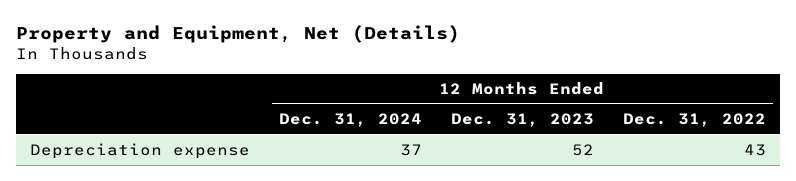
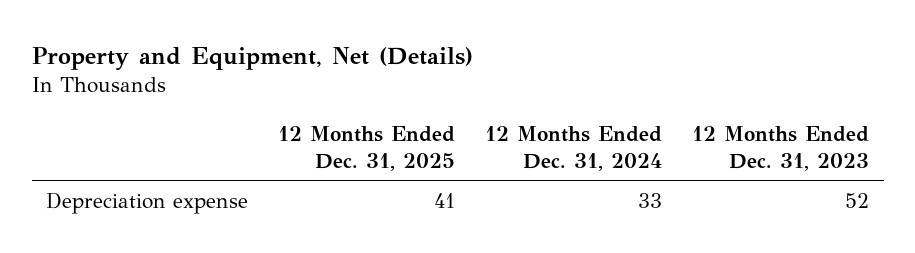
[622,112,766,127] Dec. 31, 2022 -> none
none -> [278,125,456,171] 12 Months Ended Dec. 31, 2025
[400,144,423,157] 37 -> [638,193,663,209] 33

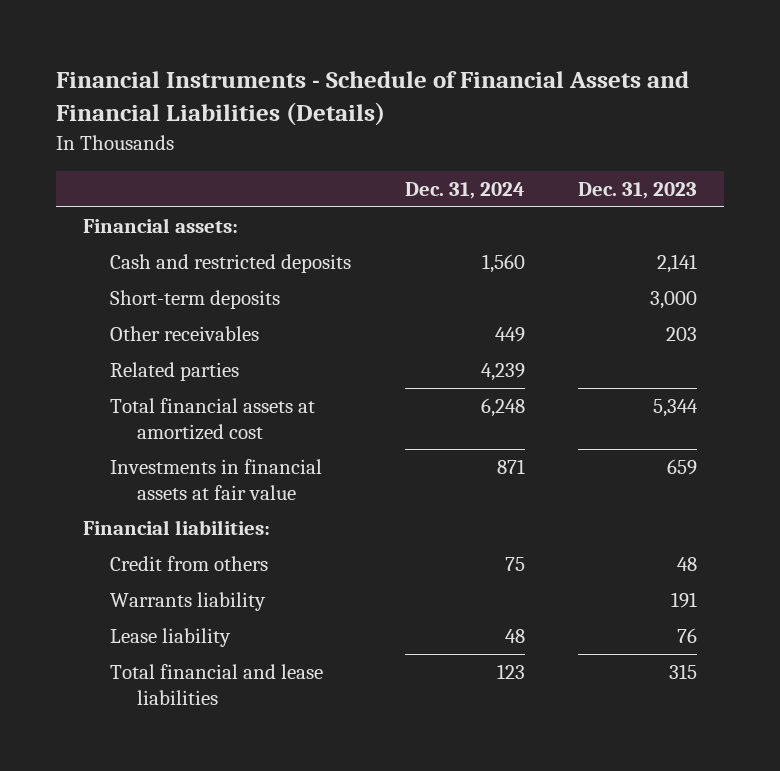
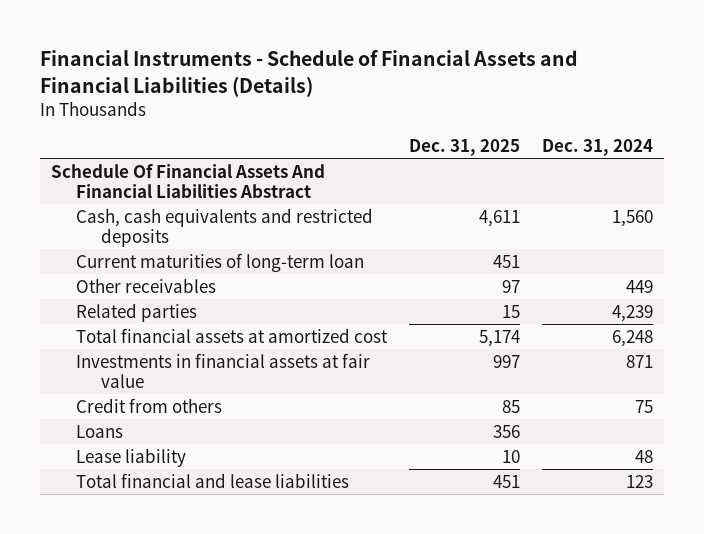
[578,182,698,200] Dec. 31, 2023 -> none
none -> [408,138,520,156] Dec. 31, 2025
[82,218,238,234] Financial assets: -> none
[109,290,280,310] Short-term deposits -> none
none -> [50,163,325,198] Schedule Of Financial Assets And Financial Liabilities Abstract
[109,254,351,274] Cash and restricted deposits -> [76,207,374,247] Cash, cash equivalents and restricted deposits
none -> [76,252,365,272] Current maturities of long-term loan
[82,520,270,536] Financial liabilities: -> none
[109,592,266,612] Warrants liability -> none
none -> [76,424,124,438] Loans

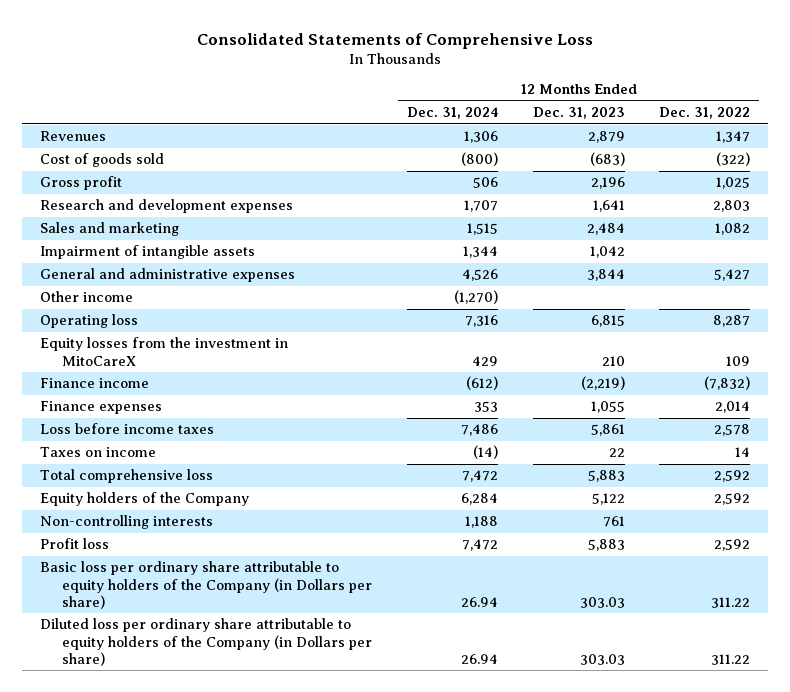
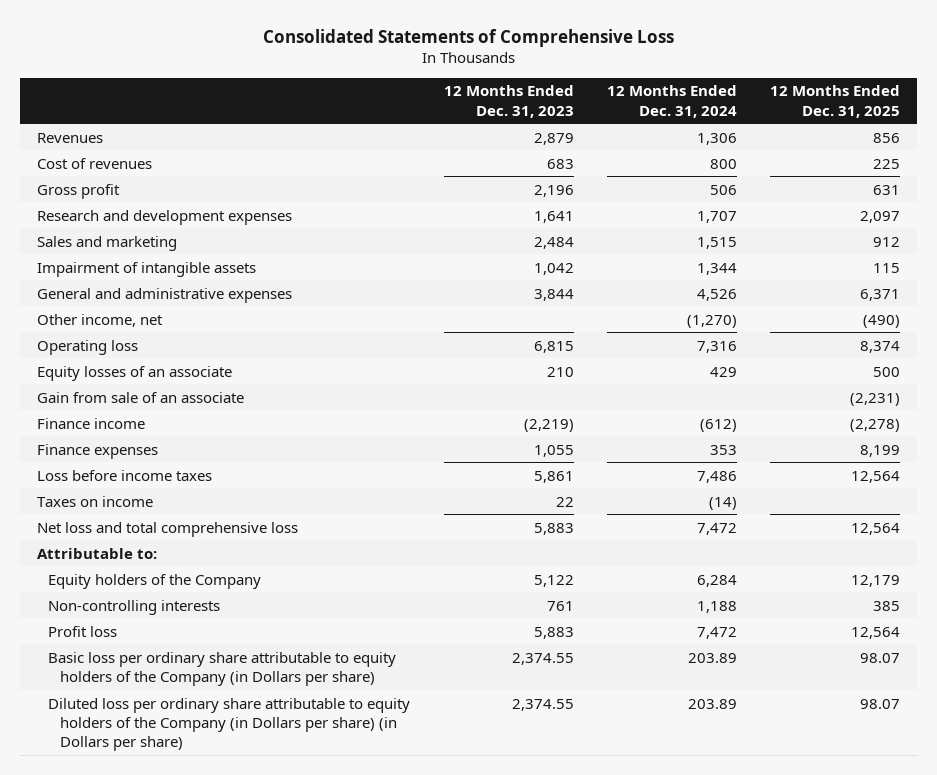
[659,107,751,120] Dec. 31, 2022 -> none
none -> [770,85,901,118] 12 Months Ended Dec. 31, 2025
[39,153,164,168] Cost of goods sold -> [36,157,152,169] Cost of revenues
[460,152,498,167] (800) -> [710,158,738,169] 800
[589,152,625,167] (683) -> [546,158,574,169] 683
[39,291,133,303] Other income -> [36,313,163,327] Other income, net
[39,337,288,366] Equity losses from the investment in MitoCareX -> [36,365,232,381] Equity losses of an associate
none -> [36,391,244,403] Gain from sale of an associate
[39,469,213,484] Total comprehensive loss -> [36,521,298,537] Net loss and total comprehensive loss
none -> [36,547,157,559] Attributable to:
[460,596,498,607] 26.94 -> [688,652,738,663] 203.89
[579,596,625,608] 303.03 -> [511,652,574,665] 2,374.55
[39,618,373,666] Diluted loss per ordinary share attributable to equity holders of the Company (in Dollars per share) -> [48,697,411,751] Diluted loss per ordinary share attributable to equity holders of the Company (in Dollars per share) (in Dollars per share)
[460,653,498,664] 26.94 -> [688,698,738,709] 203.89
[579,653,625,665] 303.03 -> [511,698,574,711] 2,374.55

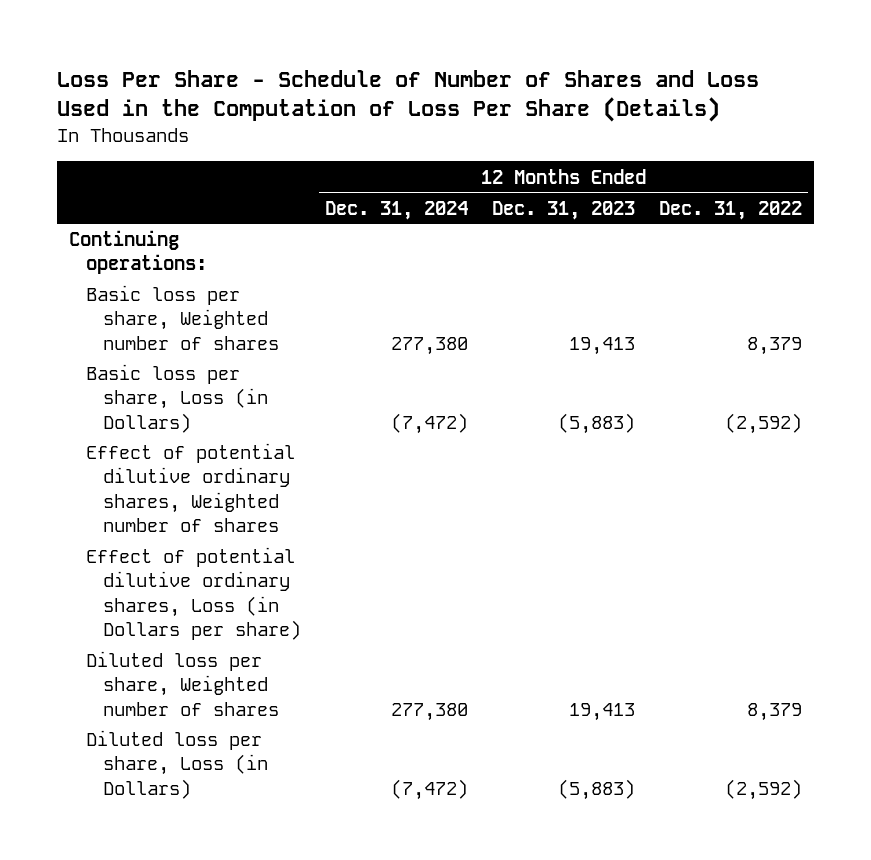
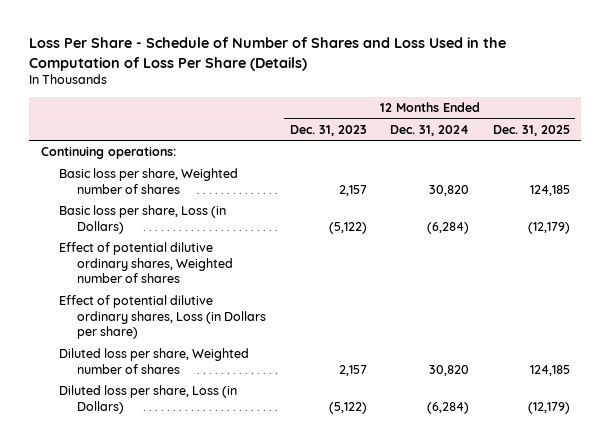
[659,200,803,220] Dec. 31, 2022 -> none
none -> [492,124,570,136] Dec. 31, 2025
[391,336,469,355] 277,380 -> [429,184,470,196] 30,820
[569,336,636,355] 19,413 -> [338,184,367,196] 2,157
[391,412,469,434] (7,472) -> [427,221,470,234] (6,284)
[558,412,636,434] (5,883) -> [328,221,367,234] (5,122)
[391,702,469,721] 277,380 -> [429,364,470,376] 30,820
[569,702,636,721] 19,413 -> [338,364,367,376] 2,157
[391,778,469,800] (7,472) -> [427,401,470,414] (6,284)
[558,778,636,800] (5,883) -> [328,401,367,414] (5,122)

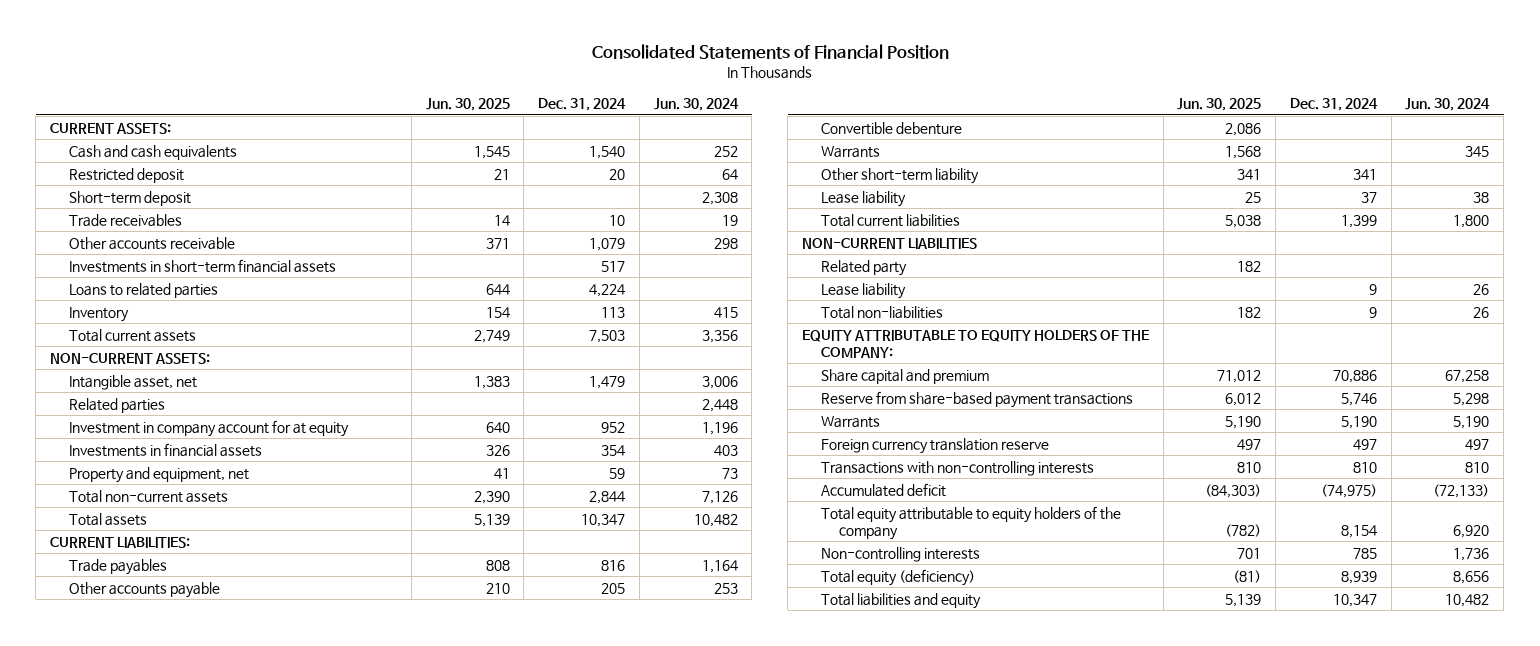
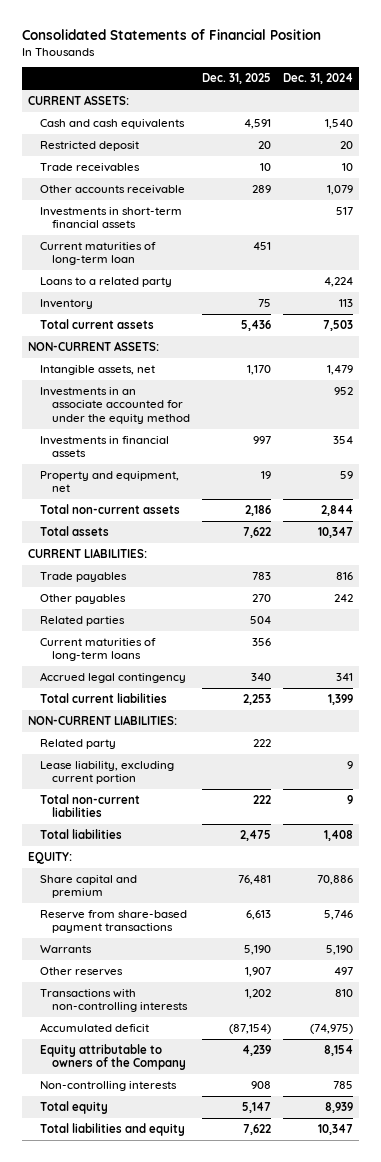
[425,98,510,112] Jun. 30, 2025 -> none
[653,98,739,112] Jun. 30, 2024 -> none
none -> [201,73,271,85] Dec. 31, 2025
[68,190,191,206] Short-term deposit -> none
none -> [40,242,157,266] Current maturities of long-term loan
[68,282,218,298] Loans to related parties -> [40,277,173,288] Loans to a related party
[68,374,197,390] Intangible asset, net -> [40,365,156,376] Intangible assets, net
[68,419,349,437] Investment in company account for at equity -> [40,387,190,424] Investments in an associate accounted for under the equity method
[820,121,962,135] Convertible debenture -> none
[820,145,880,158] Warrants -> none
[820,190,906,207] Lease liability -> none
[68,581,220,598] Other accounts payable -> [40,594,127,605] Other payables
[601,582,626,594] 205 -> [333,594,353,603] 242
[68,397,165,413] Related parties -> [40,616,126,627] Related parties
none -> [40,638,157,662] Current maturities of long-term loans
[820,167,979,184] Other short-term liability -> [40,672,187,684] Accrued legal contingency
[801,237,977,249] NON-CURRENT LIABILITIES -> [28,715,178,726] NON-CURRENT LIABILITIES:
[820,282,906,299] Lease liability -> [40,761,175,785] Lease liability, excluding current portion
[820,305,943,319] Total non-liabilities -> [40,794,141,818] Total non-current liabilities
none -> [40,829,123,840] Total liabilities
[801,329,1149,358] EQUITY ATTRIBUTABLE TO EQUITY HOLDERS OF THE COMPANY: -> [28,852,73,865] EQUITY:
[820,437,1049,454] Foreign currency translation reserve -> [40,967,124,977] Other reserves
[820,505,1121,540] Total equity attributable to equity holders of the company -> [40,1044,186,1071] Equity attributable to owners of the Company
[820,568,975,586] Total equity (deficiency) -> [40,1101,109,1115] Total equity

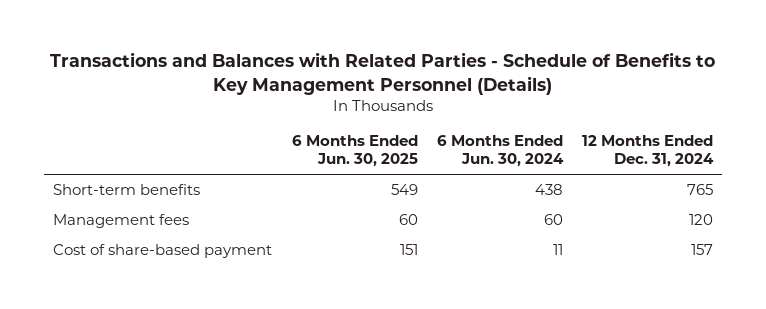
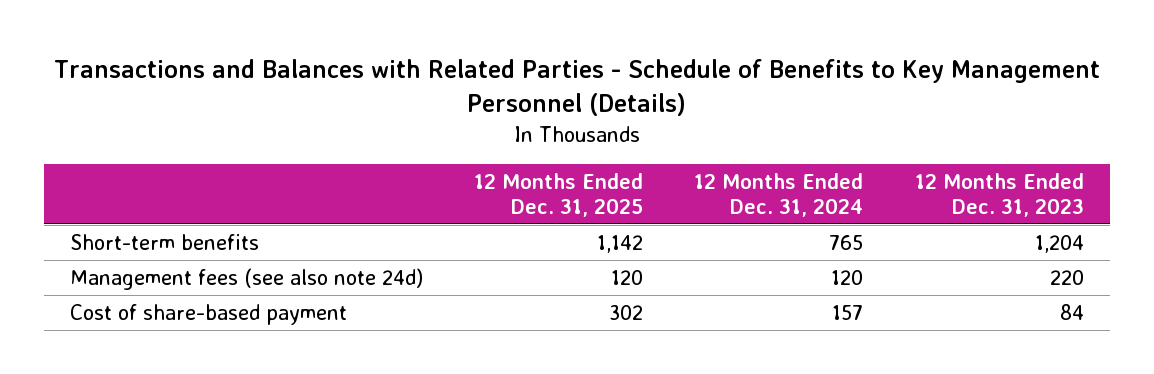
[291,135,418,168] 6 Months Ended Jun. 30, 2025 -> none
[436,135,564,168] 6 Months Ended Jun. 30, 2024 -> none
none -> [474,172,644,217] 12 Months Ended Dec. 31, 2025
none -> [914,172,1084,217] 12 Months Ended Dec. 31, 2023
[53,214,190,229] Management fees -> [69,267,423,290] Management fees (see also note 24d)

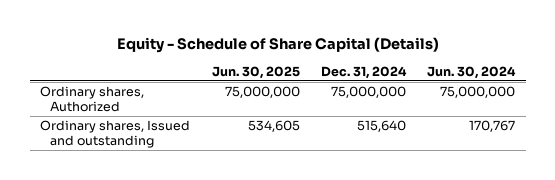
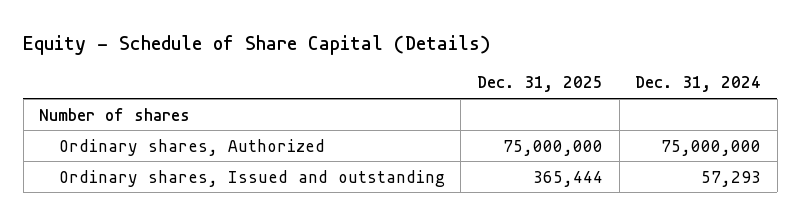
[211,65,300,79] Jun. 30, 2025 -> none
[427,65,517,79] Jun. 30, 2024 -> none
none -> [476,76,603,93] Dec. 31, 2025
none -> [39,107,191,121] Number of shares
[356,120,406,133] 515,640 -> [701,170,762,187] 57,293

